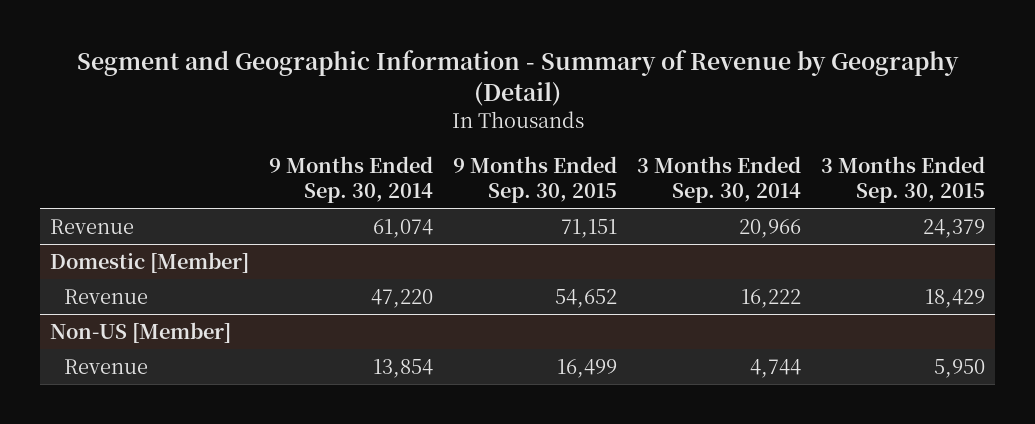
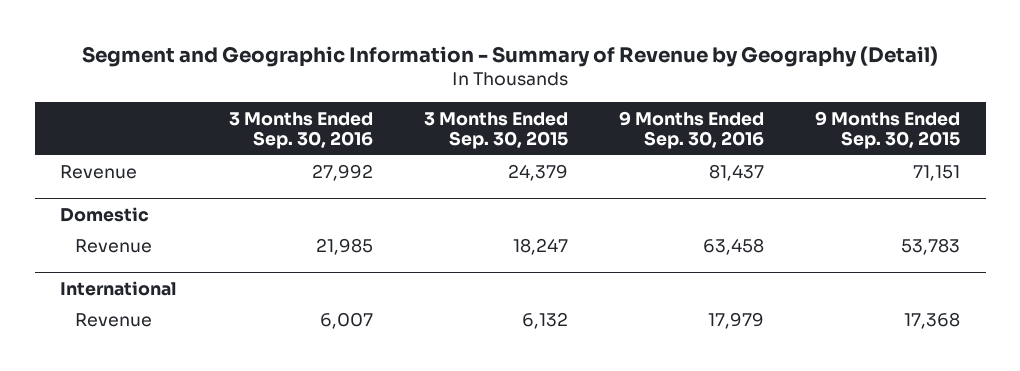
[268,155,433,203] 9 Months Ended Sep. 30, 2014 -> none
[637,155,802,203] 3 Months Ended Sep. 30, 2014 -> none
none -> [228,111,373,150] 3 Months Ended Sep. 30, 2016
none -> [618,110,764,150] 9 Months Ended Sep. 30, 2016
[49,251,249,273] Domestic [Member] -> [60,206,150,222] Domestic
[555,288,618,308] 54,652 -> [901,238,961,256] 53,783
[925,288,986,308] 18,429 -> [512,238,568,256] 18,247
[49,321,231,343] Non-US [Member] -> [60,280,178,296] International
[557,358,618,378] 16,499 -> [904,312,961,330] 17,368
[934,358,986,378] 5,950 -> [521,312,568,330] 6,132

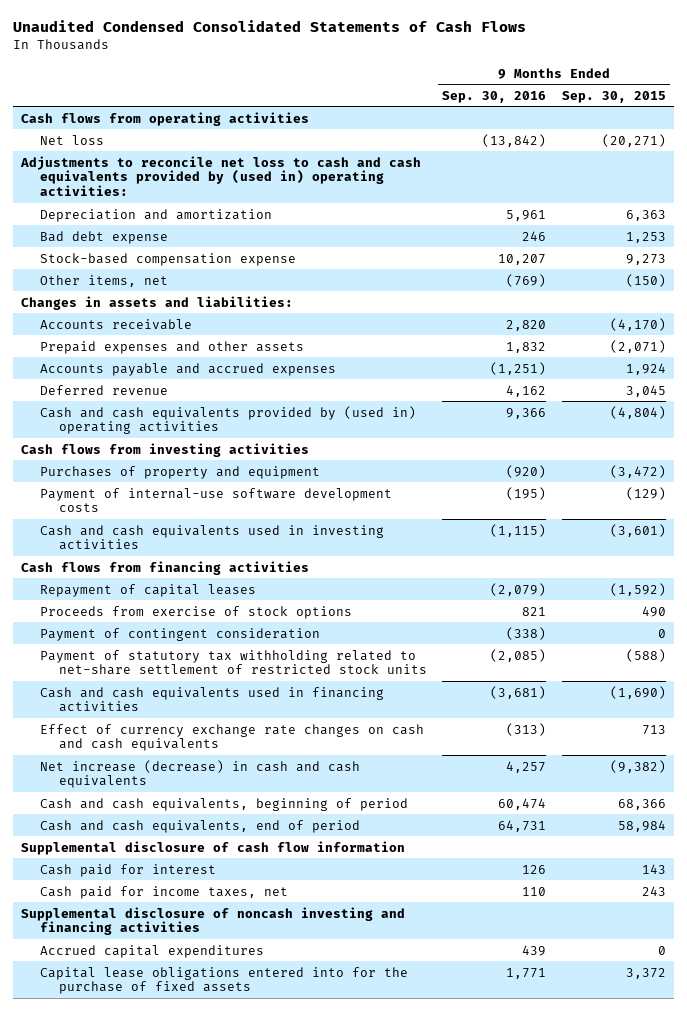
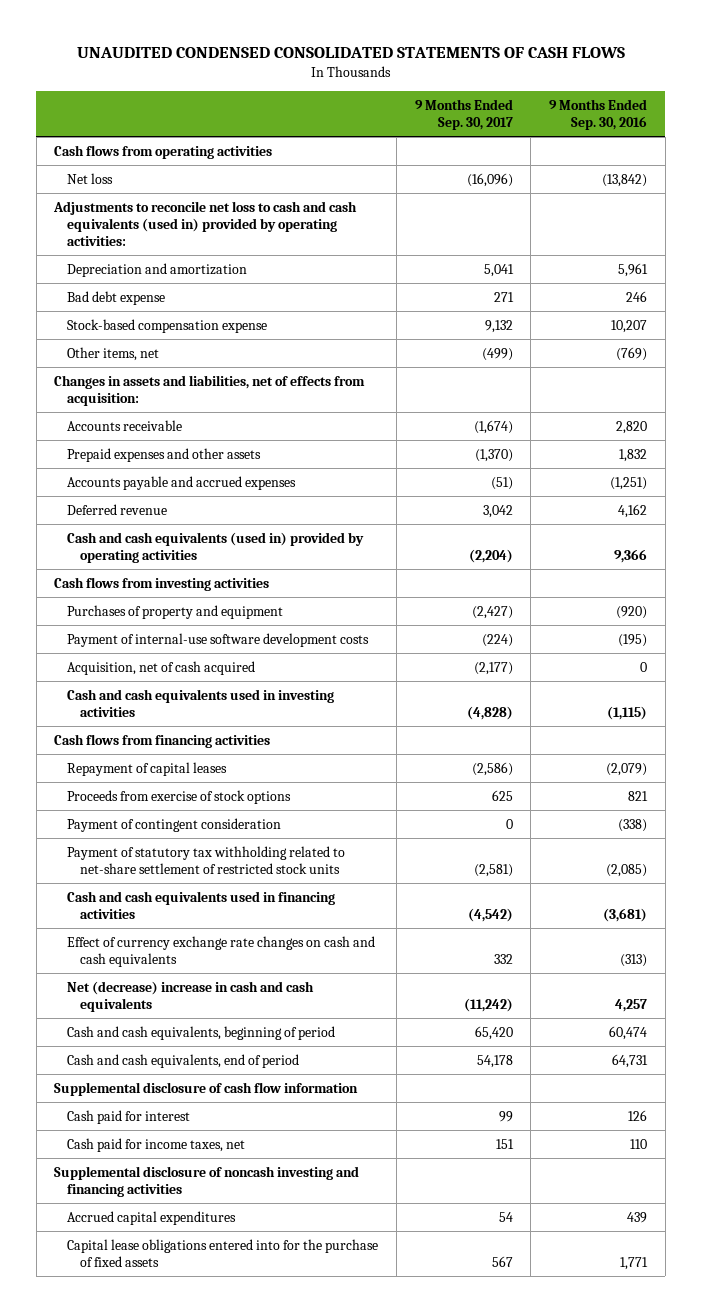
[12,20,526,33] Unaudited Condensed Consolidated Statements of Cash Flows -> [76,47,625,59] UNAUDITED CONDENSED CONSOLIDATED STATEMENTS OF CASH FLOWS
[562,90,667,103] Sep. 30, 2015 -> none
none -> [414,99,513,131] 9 Months Ended Sep. 30, 2017
[19,155,421,197] Adjustments to reconcile net loss to cash and cash equivalents provided by (used in) operating activities: -> [53,200,358,247] Adjustments to reconcile net loss to cash and cash equivalents (used in) provided by operating activities:
[20,295,293,310] Changes in assets and liabilities: -> [54,374,366,406] Changes in assets and liabilities, net of effects from acquisition:
[39,405,416,435] Cash and cash equivalents provided by (used in) operating activities -> [67,531,365,563] Cash and cash equivalents (used in) provided by operating activities
none -> [67,660,256,675] Acquisition, net of cash acquired
[39,759,360,789] Net increase (decrease) in cash and cash equivalents -> [67,980,315,1012] Net (decrease) increase in cash and cash equivalents

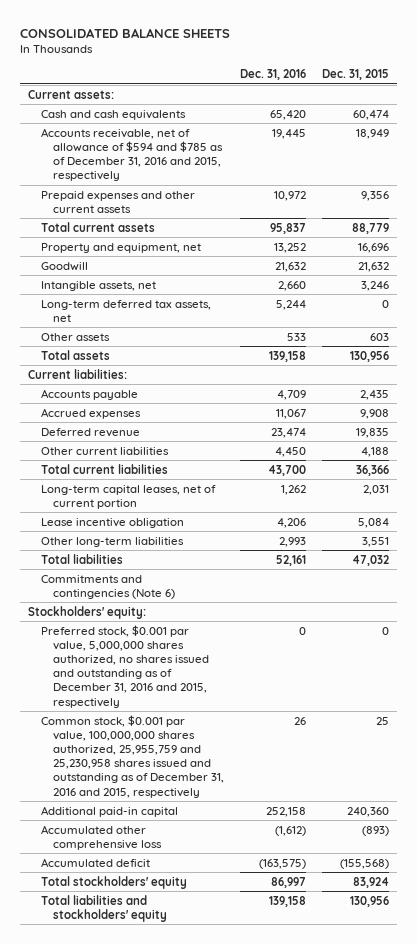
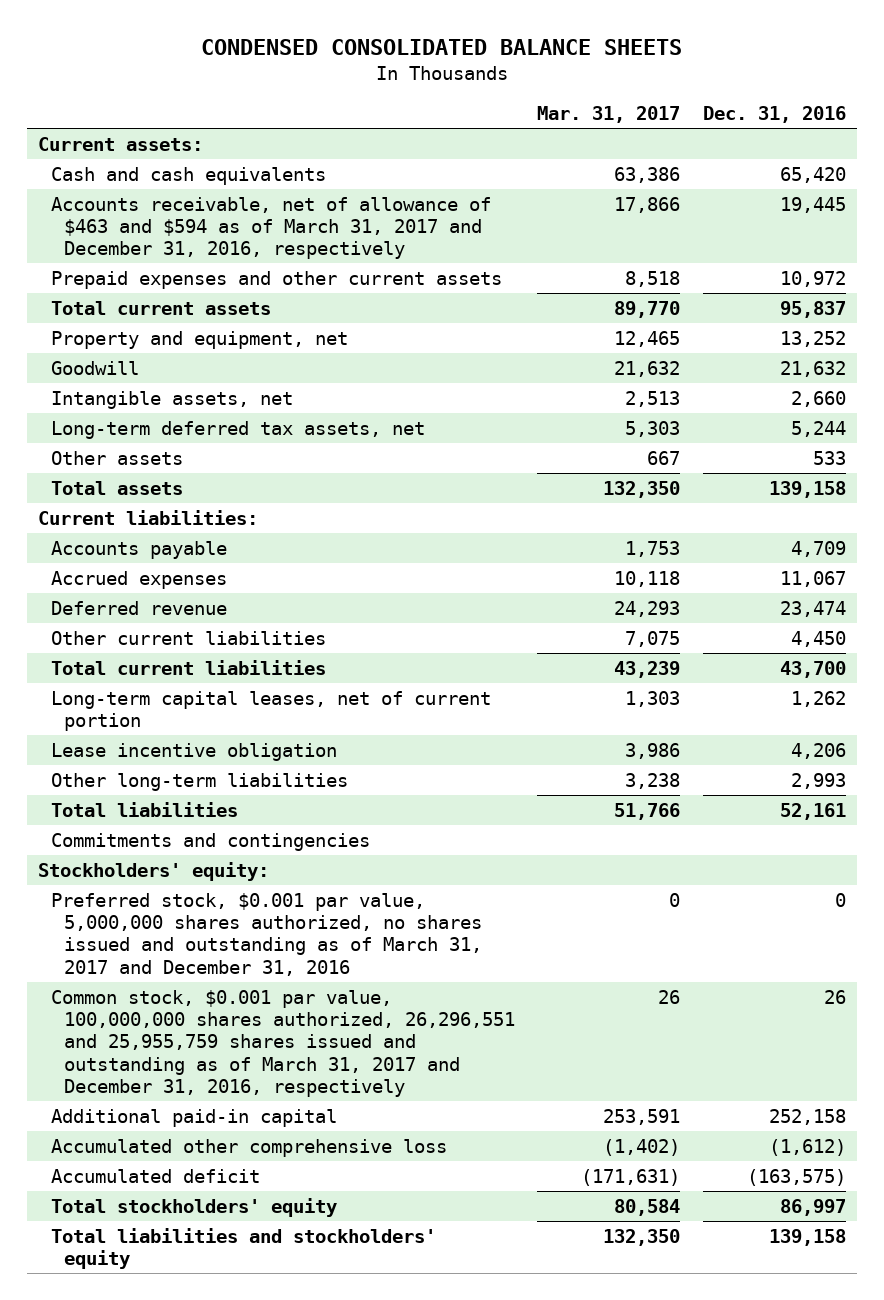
[20,27,231,38] CONSOLIDATED BALANCE SHEETS -> [200,39,682,56] CONDENSED CONSOLIDATED BALANCE SHEETS
[322,69,390,81] Dec. 31, 2015 -> none
none -> [537,106,681,124] Mar. 31, 2017
[40,127,224,182] Accounts receivable, net of allowance of $594 and $785 as of December 31, 2016 and 2015, respectively -> [50,196,491,260] Accounts receivable, net of allowance of $463 and $594 as of March 31, 2017 and December 31, 2016, respectively
[40,574,176,599] Commitments and contingencies (Note 6) -> [50,832,370,851] Commitments and contingencies
[40,624,210,708] Preferred stock, $0.001 par value, 5,000,000 shares authorized, no shares issued and outstanding as of December 31, 2016 and 2015, respectively -> [50,892,482,976] Preferred stock, $0.001 par value, 5,000,000 shares authorized, no shares issued and outstanding as of March 31, 2017 and December 31, 2016
[40,714,225,798] Common stock, $0.001 par value, 100,000,000 shares authorized, 25,955,759 and 25,230,958 shares issued and outstanding as of December 31, 2016 and 2015, respectively -> [50,989,515,1097] Common stock, $0.001 par value, 100,000,000 shares authorized, 26,296,551 and 25,955,759 shares issued and outstanding as of March 31, 2017 and December 31, 2016, respectively

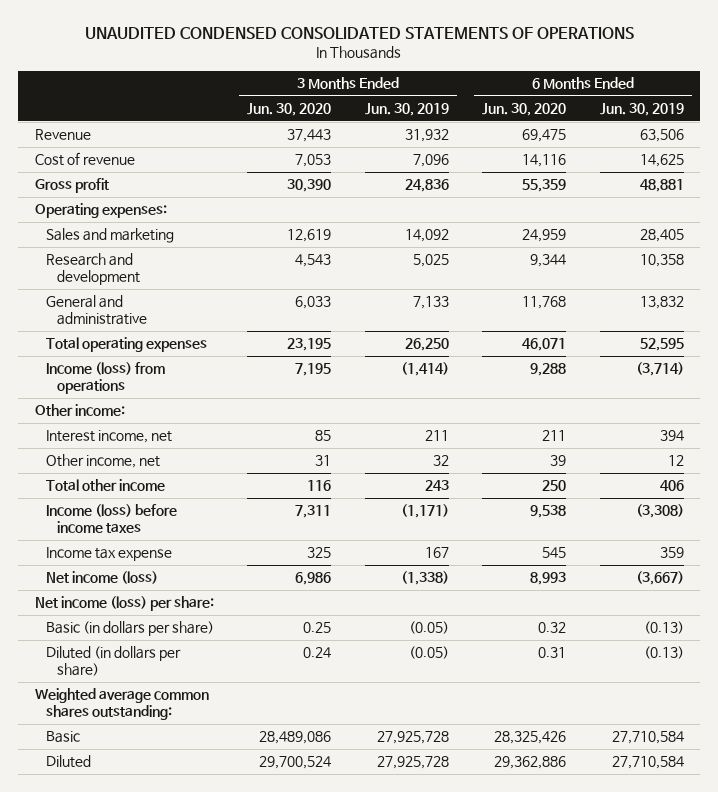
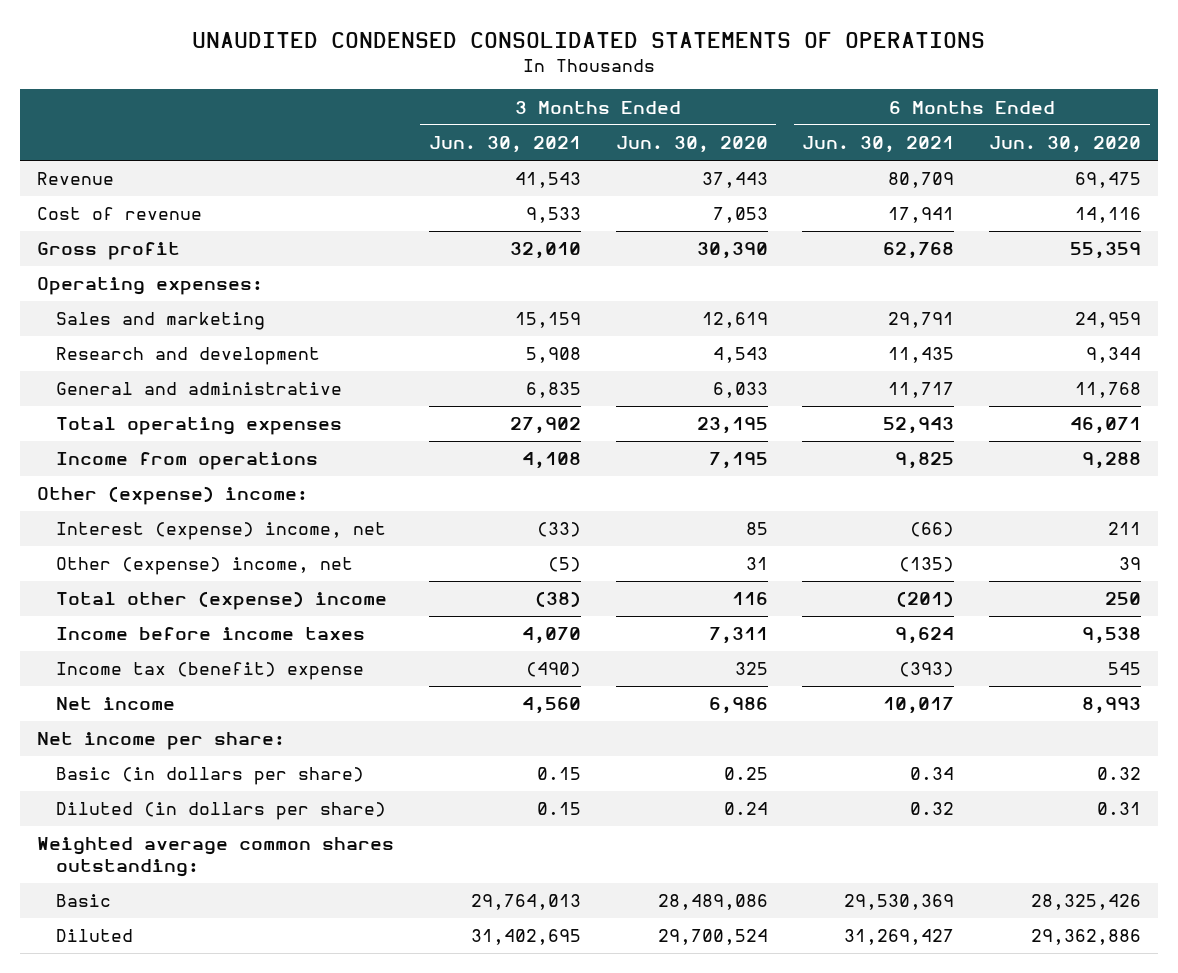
[364,103,449,117] Jun. 30, 2019 -> none
[599,103,684,117] Jun. 30, 2019 -> none
none -> [429,136,582,154] Jun. 30, 2021
none -> [802,136,955,154] Jun. 30, 2021
[45,362,165,395] Income (loss) from operations -> [55,452,318,471] Income from operations
[34,404,125,417] Other income: -> [37,486,309,506] Other (expense) income:
[45,430,172,444] Interest income, net -> [55,522,386,541] Interest (expense) income, net
[45,454,160,469] Other income, net -> [55,557,353,576] Other (expense) income, net
[45,479,165,492] Total other income -> [55,591,387,611] Total other (expense) income
[45,504,177,534] Income (loss) before income taxes -> [55,627,365,641] Income before income taxes
[45,547,172,562] Income tax expense -> [55,662,364,681] Income tax (benefit) expense
[45,571,158,585] Net income (loss) -> [55,697,175,711] Net income
[34,596,214,612] Net income (loss) per share: -> [37,732,286,751] Net income per share:

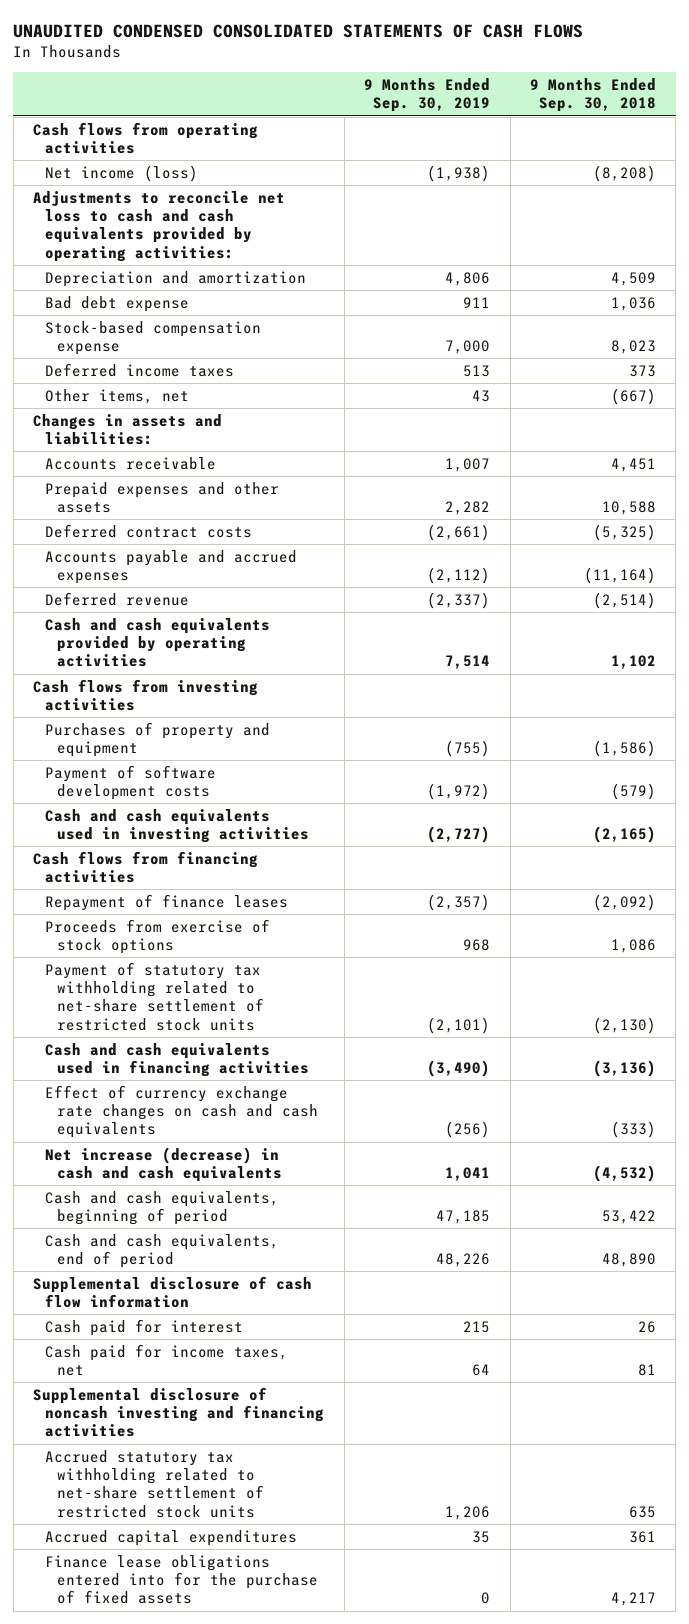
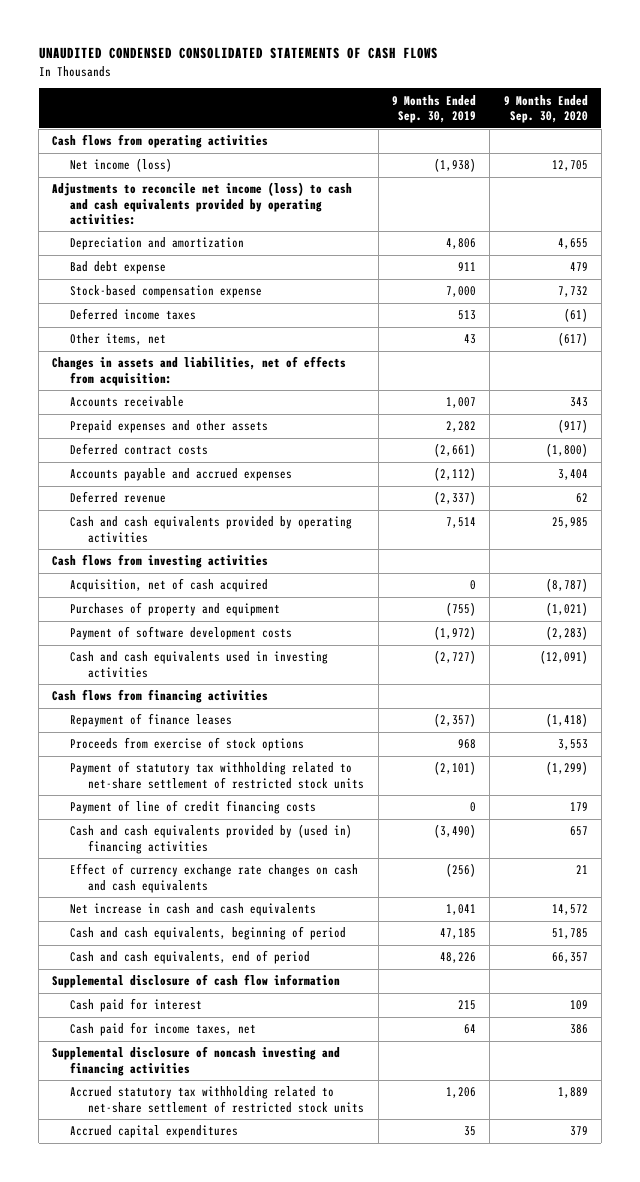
[529,78,656,113] 9 Months Ended Sep. 30, 2018 -> none
none -> [503,94,588,123] 9 Months Ended Sep. 30, 2020
[33,190,286,262] Adjustments to reconcile net loss to cash and cash equivalents provided by operating activities: -> [52,182,353,225] Adjustments to reconcile net income (loss) to cash and cash equivalents provided by operating activities:
[33,413,223,446] Changes in assets and liabilities: -> [52,356,347,386] Changes in assets and liabilities, net of effects from acquisition:
none -> [70,578,269,593] Acquisition, net of cash acquired
none -> [70,800,317,815] Payment of line of credit financing costs
[45,1042,310,1078] Cash and cash equivalents used in financing activities -> [70,824,353,854] Cash and cash equivalents provided by (used in) financing activities
[45,1146,283,1183] Net increase (decrease) in cash and cash equivalents -> [70,903,317,917] Net increase in cash and cash equivalents
[45,1554,319,1605] Finance lease obligations entered into for the purchase of fixed assets -> none

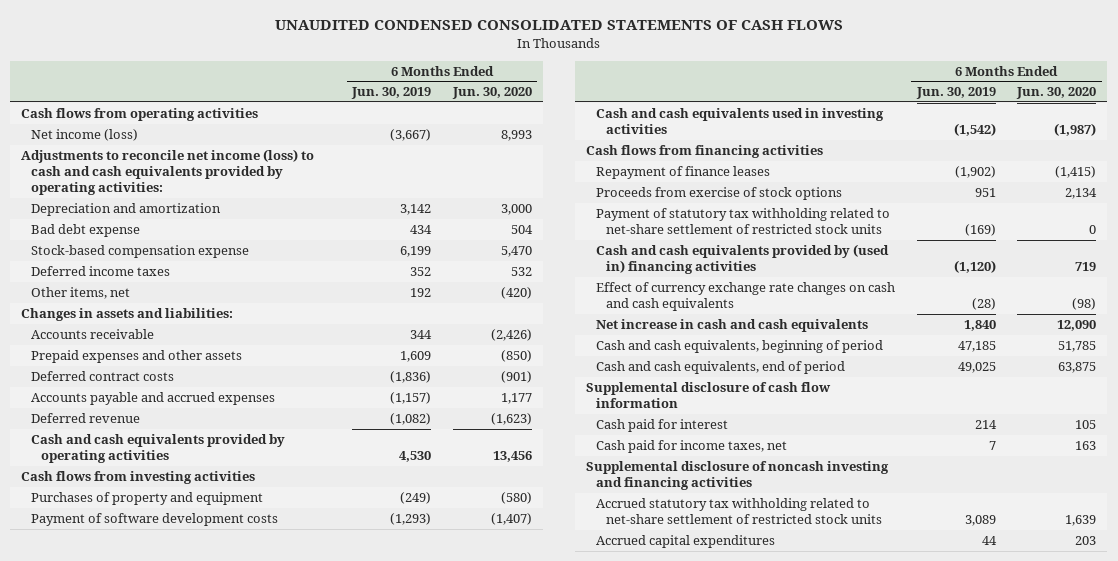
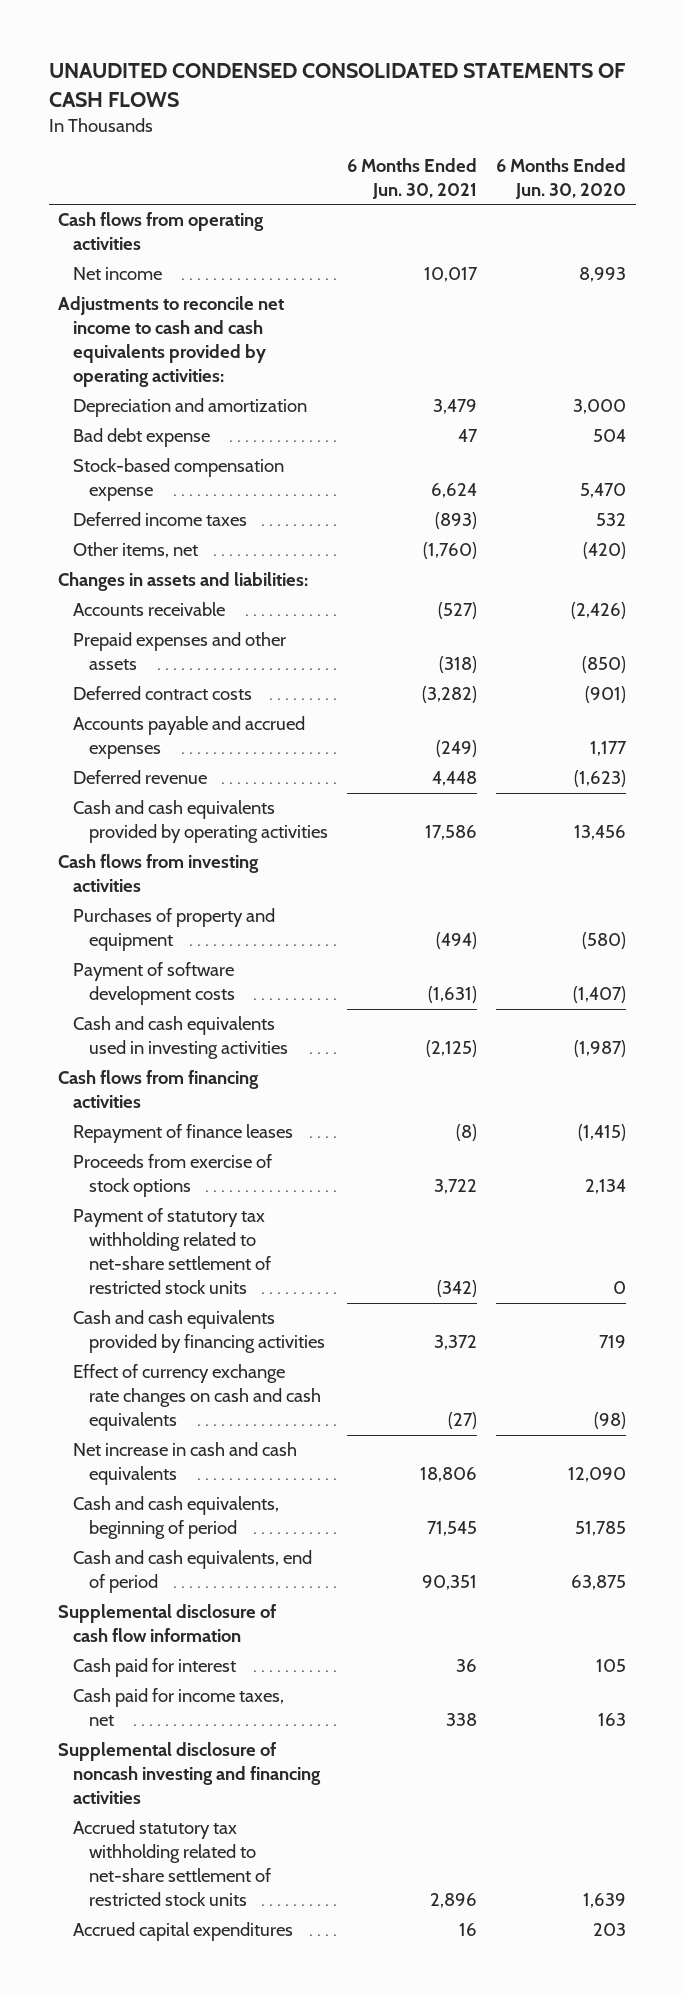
[351,87,432,100] Jun. 30, 2019 -> none
none -> [346,158,477,200] 6 Months Ended Jun. 30, 2021
[31,128,139,141] Net income (loss) -> [73,267,163,281] Net income
[21,148,315,196] Adjustments to reconcile net income (loss) to cash and cash equivalents provided by operating activities: -> [58,296,285,388] Adjustments to reconcile net income to cash and cash equivalents provided by operating activities:
[595,243,889,275] Cash and cash equivalents provided by (used in) financing activities -> [73,1310,325,1354] Cash and cash equivalents provided by financing activities

